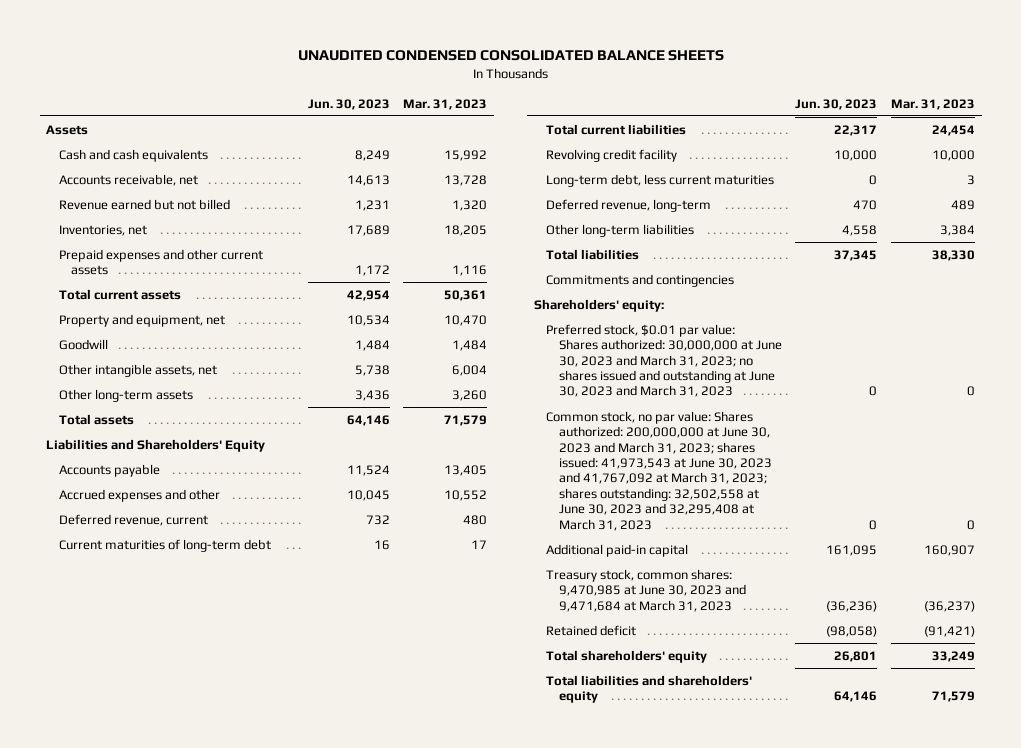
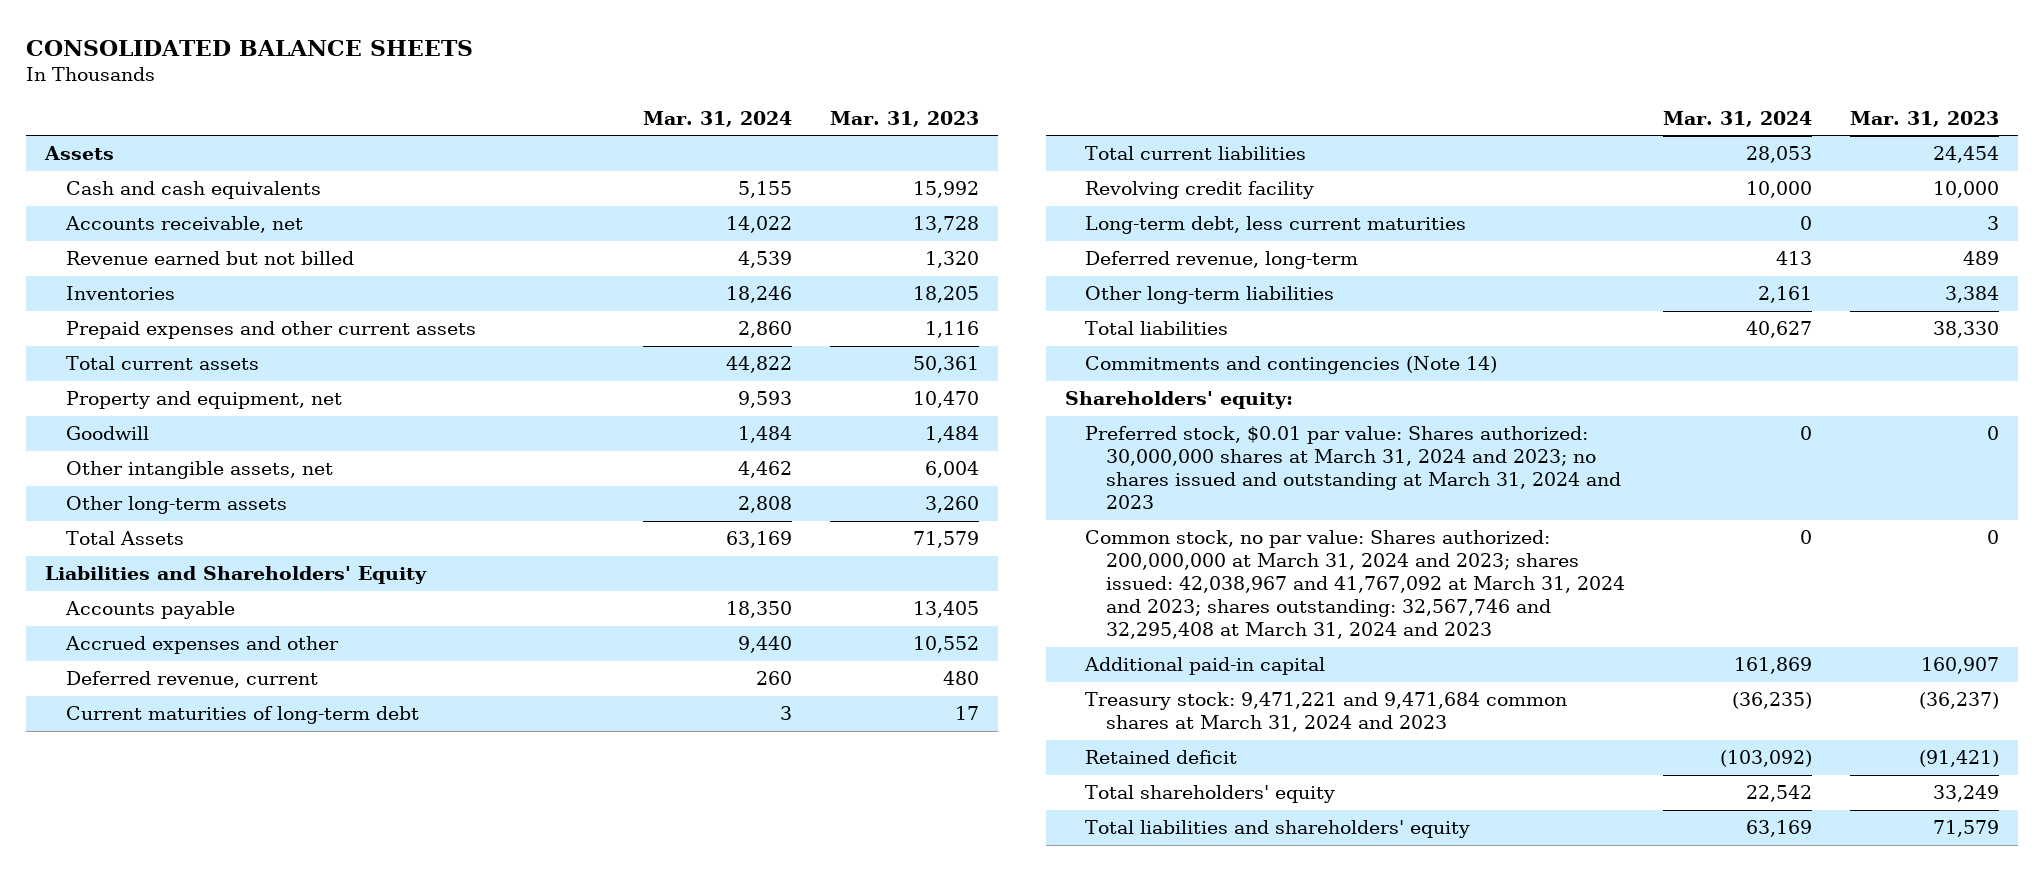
[297,49,724,61] UNAUDITED CONDENSED CONSOLIDATED BALANCE SHEETS -> [26,39,474,56] CONSOLIDATED BALANCE SHEETS
[307,98,390,110] Jun. 30, 2023 -> none
none -> [643,110,793,127] Mar. 31, 2024
[58,224,147,236] Inventories, net -> [65,286,175,301] Inventories
[58,413,134,425] Total assets -> [65,531,184,546] Total Assets
[546,273,735,287] Commitments and contingencies -> [1085,356,1498,375] Commitments and contingencies (Note 14)
[546,323,782,398] Preferred stock, $0.01 par value: Shares authorized: 30,000,000 at June 30, 2023 and March 31, 2023; no shares issued and outstanding at June 30, 2023 and March 31, 2023 -> [1085,426,1621,510] Preferred stock, $0.01 par value: Shares authorized: 30,000,000 shares at March 31, 2024 and 2023; no shares issued and outstanding at March 31, 2024 and 2023
[546,410,772,531] Common stock, no par value: Shares authorized: 200,000,000 at June 30, 2023 and March 31, 2023; shares issued: 41,973,543 at June 30, 2023 and 41,767,092 at March 31, 2023; shares outstanding: 32,502,558 at June 30, 2023 and 32,295,408 at March 31, 2023 -> [1085,530,1625,640] Common stock, no par value: Shares authorized: 200,000,000 at March 31, 2024 and 2023; shares issued: 42,038,967 and 41,767,092 at March 31, 2024 and 2023; shares outstanding: 32,567,746 and 32,295,408 at March 31, 2024 and 2023
[546,568,746,612] Treasury stock, common shares: 9,470,985 at June 30, 2023 and 9,471,684 at March 31, 2023 -> [1085,692,1568,733] Treasury stock: 9,471,221 and 9,471,684 common shares at March 31, 2024 and 2023

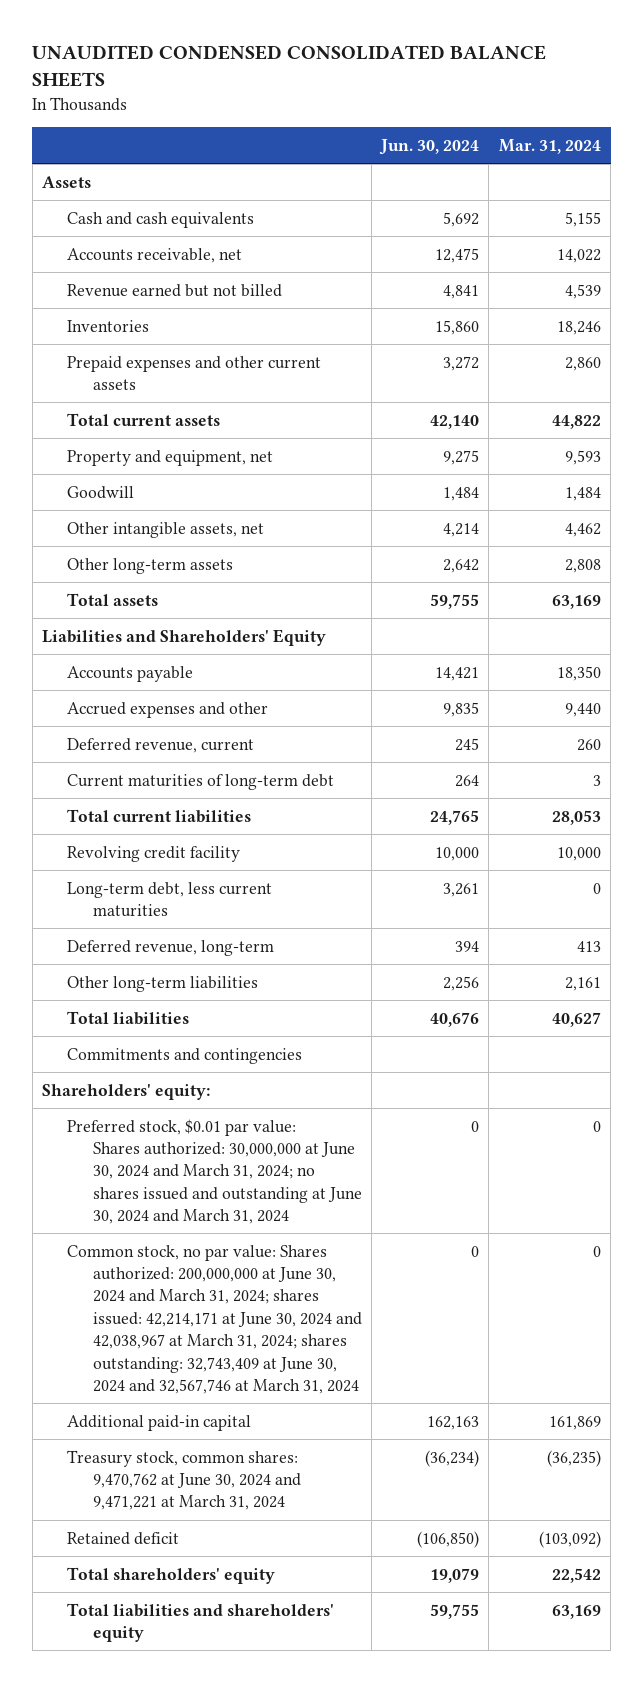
[26,39,474,56] CONSOLIDATED BALANCE SHEETS -> [32,45,547,88] UNAUDITED CONDENSED CONSOLIDATED BALANCE SHEETS
[830,110,980,127] Mar. 31, 2023 -> none
none -> [379,138,480,155] Jun. 30, 2024
[65,531,184,546] Total Assets -> [67,592,159,606] Total assets
[1085,356,1498,375] Commitments and contingencies (Note 14) -> [67,1047,303,1064] Commitments and contingencies
[1085,426,1621,510] Preferred stock, $0.01 par value: Shares authorized: 30,000,000 shares at March 31, 2024 and 2023; no shares issued and outstanding at March 31, 2024 and 2023 -> [67,1118,362,1225] Preferred stock, $0.01 par value: Shares authorized: 30,000,000 at June 30, 2024 and March 31, 2024; no shares issued and outstanding at June 30, 2024 and March 31, 2024
[1085,530,1625,640] Common stock, no par value: Shares authorized: 200,000,000 at March 31, 2024 and 2023; shares issued: 42,038,967 and 41,767,092 at March 31, 2024 and 2023; shares outstanding: 32,567,746 and 32,295,408 at March 31, 2024 and 2023 -> [67,1244,362,1394] Common stock, no par value: Shares authorized: 200,000,000 at June 30, 2024 and March 31, 2024; shares issued: 42,214,171 at June 30, 2024 and 42,038,967 at March 31, 2024; shares outstanding: 32,743,409 at June 30, 2024 and 32,567,746 at March 31, 2024
[1085,692,1568,733] Treasury stock: 9,471,221 and 9,471,684 common shares at March 31, 2024 and 2023 -> [67,1449,301,1511] Treasury stock, common shares: 9,470,762 at June 30, 2024 and 9,471,221 at March 31, 2024

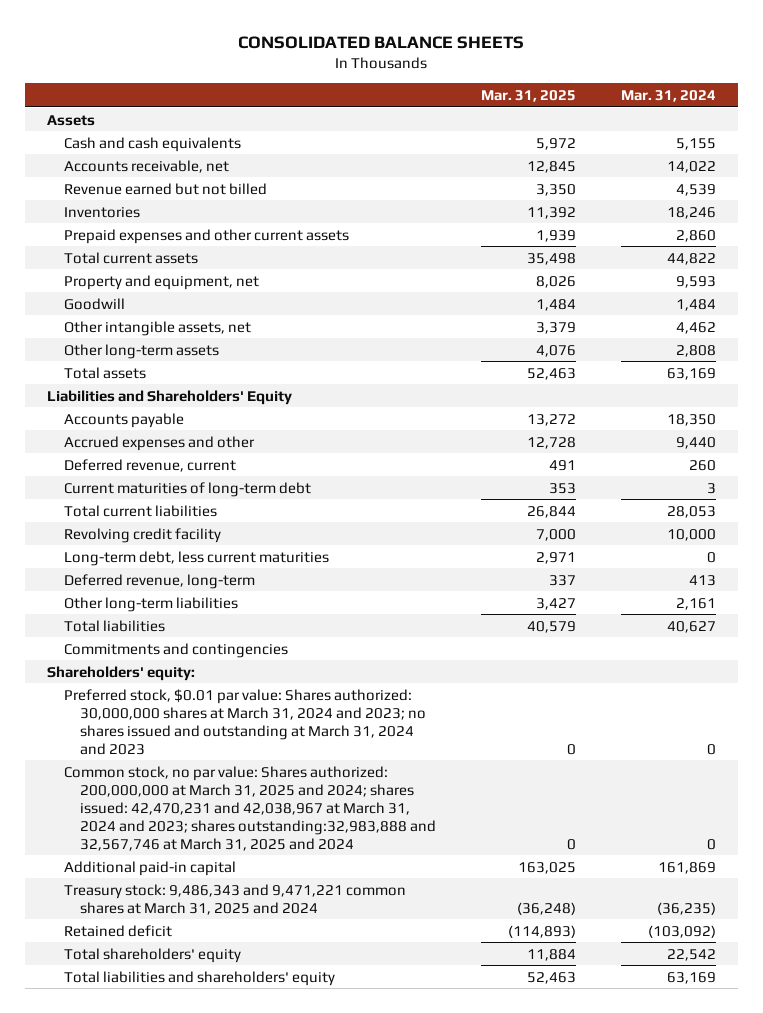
[32,45,547,88] UNAUDITED CONDENSED CONSOLIDATED BALANCE SHEETS -> [238,36,525,50] CONSOLIDATED BALANCE SHEETS
[379,138,480,155] Jun. 30, 2024 -> none
none -> [481,89,577,102] Mar. 31, 2025
[67,1118,362,1225] Preferred stock, $0.01 par value: Shares authorized: 30,000,000 at June 30, 2024 and March 31, 2024; no shares issued and outstanding at June 30, 2024 and March 31, 2024 -> [63,688,427,755] Preferred stock, $0.01 par value: Shares authorized: 30,000,000 shares at March 31, 2024 and 2023; no shares issued and outstanding at March 31, 2024 and 2023
[67,1244,362,1394] Common stock, no par value: Shares authorized: 200,000,000 at June 30, 2024 and March 31, 2024; shares issued: 42,214,171 at June 30, 2024 and 42,038,967 at March 31, 2024; shares outstanding: 32,743,409 at June 30, 2024 and 32,567,746 at March 31, 2024 -> [63,765,437,851] Common stock, no par value: Shares authorized: 200,000,000 at March 31, 2025 and 2024; shares issued: 42,470,231 and 42,038,967 at March 31, 2024 and 2023; shares outstanding:32,983,888 and 32,567,746 at March 31, 2025 and 2024
[67,1449,301,1511] Treasury stock, common shares: 9,470,762 at June 30, 2024 and 9,471,221 at March 31, 2024 -> [63,883,406,915] Treasury stock: 9,486,343 and 9,471,221 common shares at March 31, 2025 and 2024

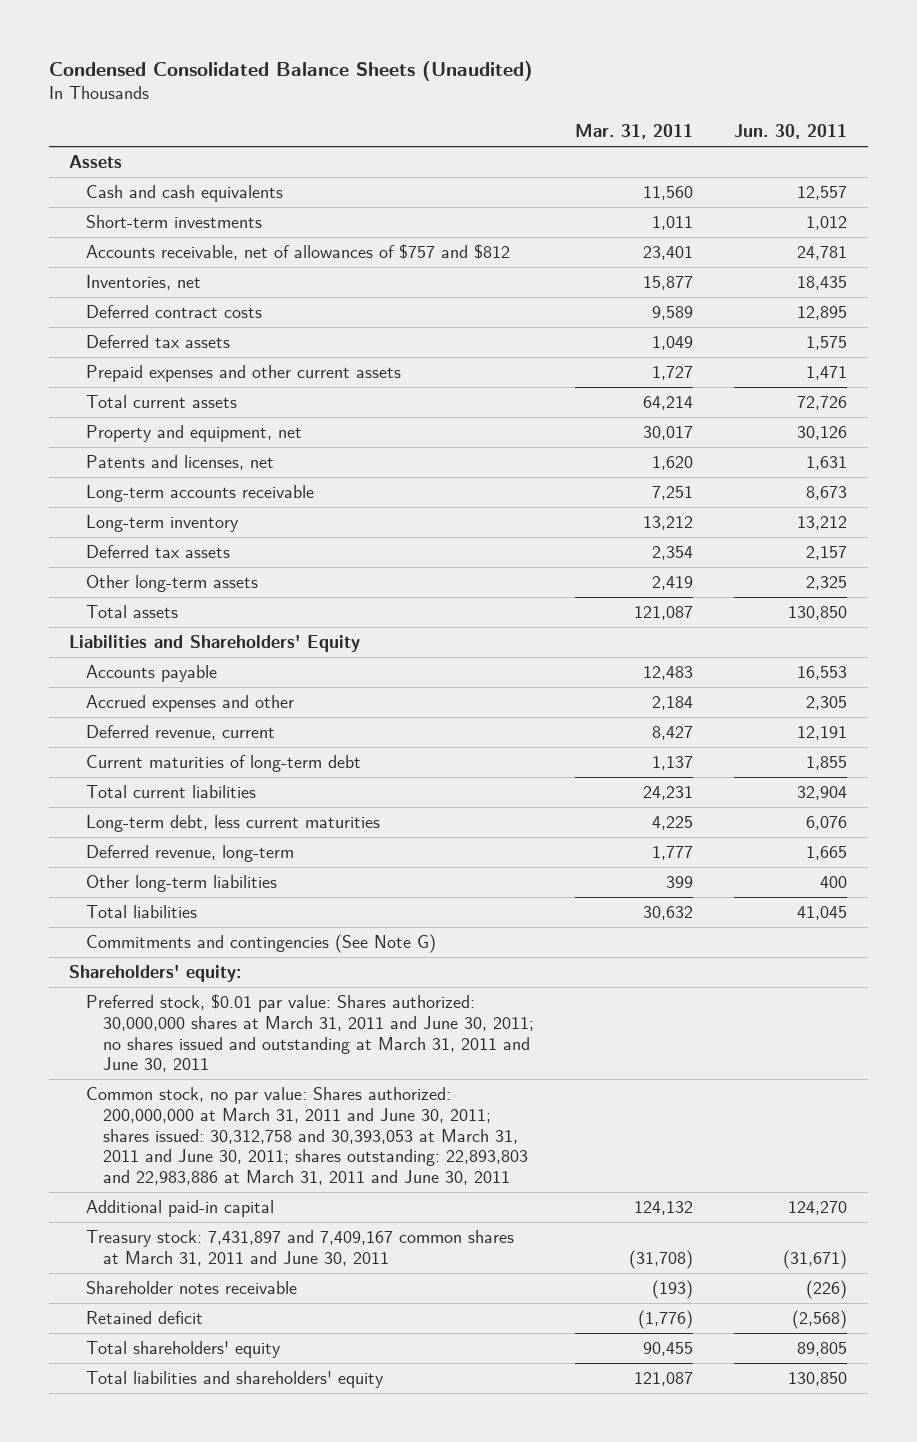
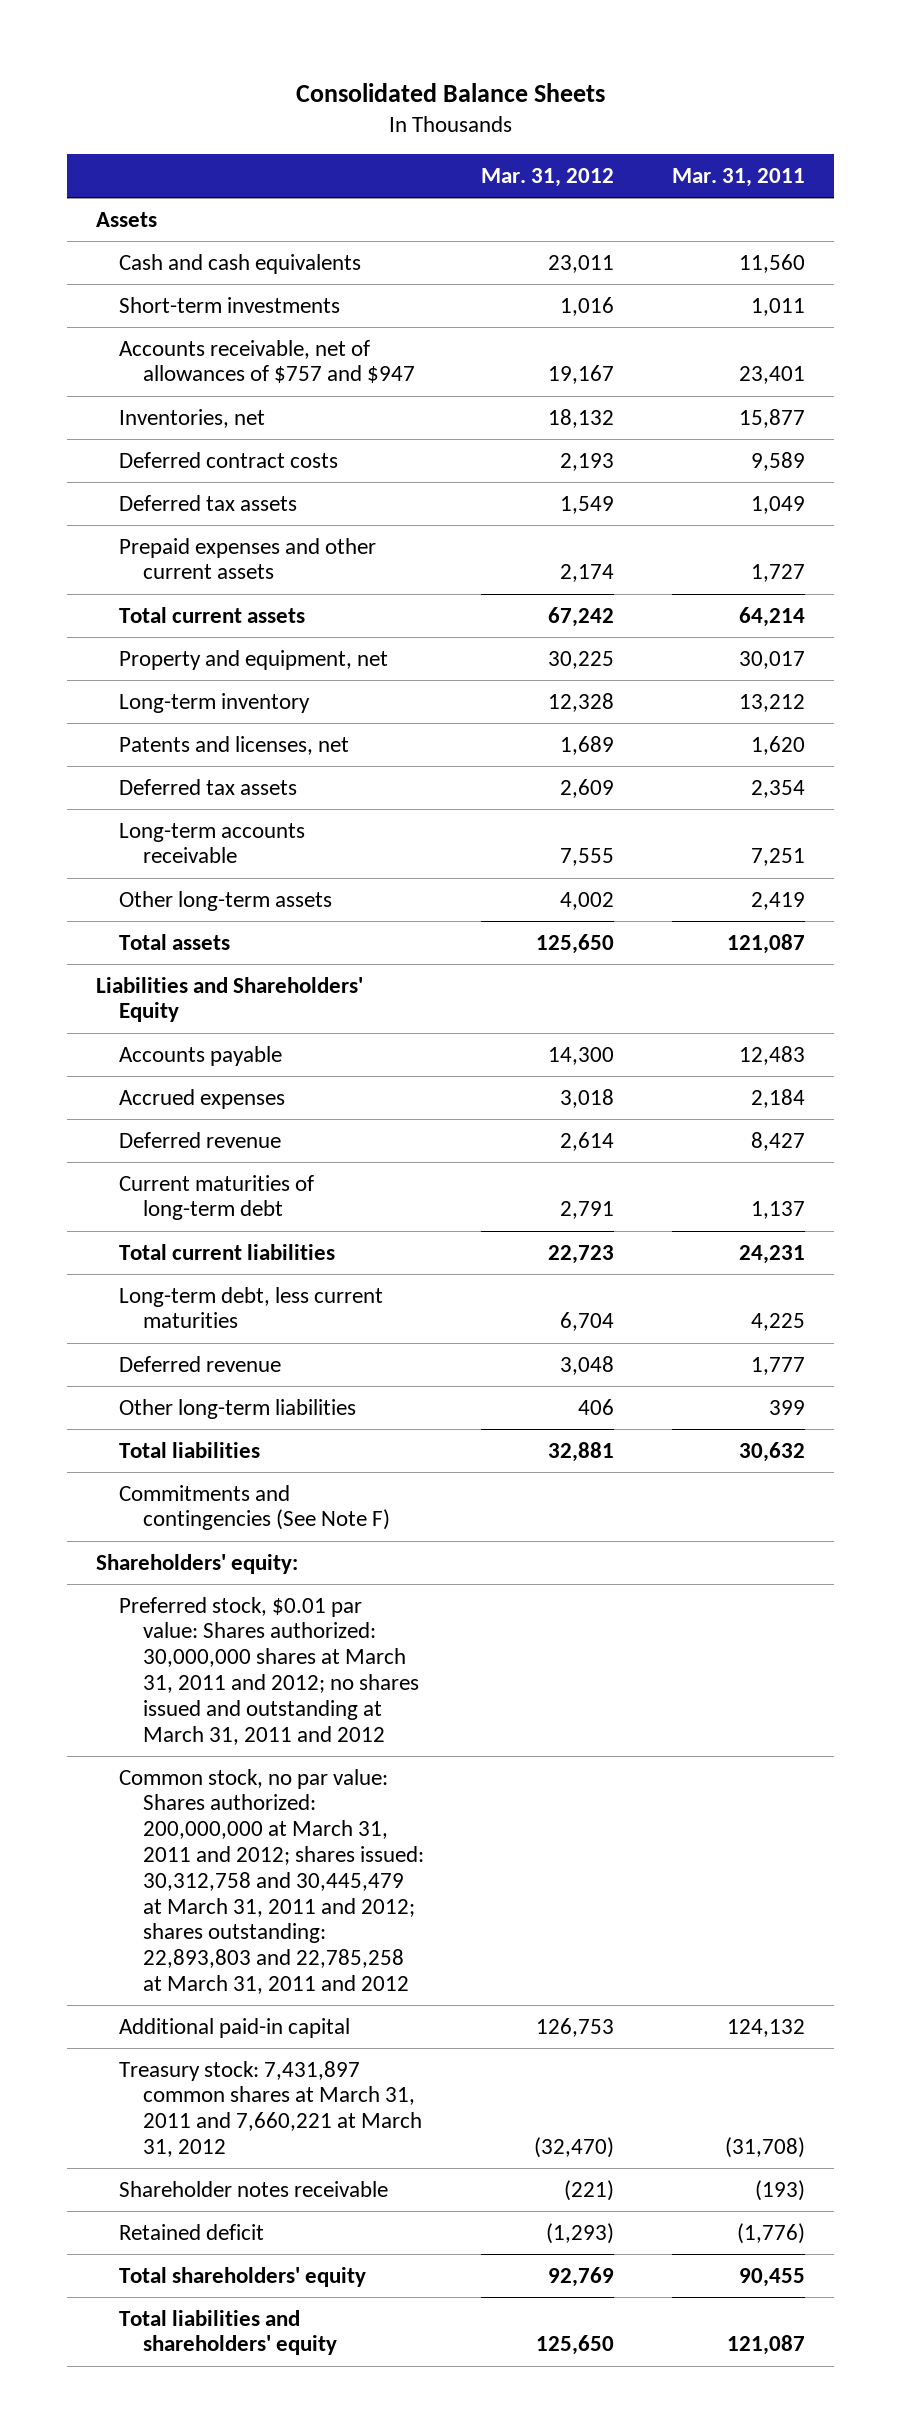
[48,60,533,81] Condensed Consolidated Balance Sheets (Unaudited) -> [295,83,605,103] Consolidated Balance Sheets
[734,124,848,140] Jun. 30, 2011 -> none
none -> [481,167,615,187] Mar. 31, 2012
[86,244,511,261] Accounts receivable, net of allowances of $757 and $812 -> [119,339,415,384] Accounts receivable, net of allowances of $757 and $947
[86,455,275,471] Patents and licenses, net -> [119,735,350,755] Patents and licenses, net
[86,485,315,503] Long-term accounts receivable -> [119,822,306,864] Long-term accounts receivable
[86,695,295,713] Accrued expenses and other -> [119,1088,286,1109] Accrued expenses
[86,725,276,741] Deferred revenue, current -> [119,1131,282,1148] Deferred revenue
[86,845,295,863] Deferred revenue, long-term -> [119,1355,282,1372] Deferred revenue
[86,934,437,954] Commitments and contingencies (See Note G) -> [119,1484,390,1531] Commitments and contingencies (See Note F)
[86,994,535,1073] Preferred stock, $0.01 par value: Shares authorized: 30,000,000 shares at March 31, 2011 and June 30, 2011; no shares issued and outstanding at March 31, 2011 and June 30, 2011 -> [119,1596,419,1745] Preferred stock, $0.01 par value: Shares authorized: 30,000,000 shares at March 31, 2011 and 2012; no shares issued and outstanding at March 31, 2011 and 2012
[86,1087,529,1186] Common stock, no par value: Shares authorized: 200,000,000 at March 31, 2011 and June 30, 2011; shares issued: 30,312,758 and 30,393,053 at March 31, 2011 and June 30, 2011; shares outstanding: 22,893,803 and 22,983,886 at March 31, 2011 and June 30, 2011 -> [119,1768,424,1994] Common stock, no par value: Shares authorized: 200,000,000 at March 31, 2011 and 2012; shares issued: 30,312,758 and 30,445,479 at March 31, 2011 and 2012; shares outstanding: 22,893,803 and 22,785,258 at March 31, 2011 and 2012
[86,1230,515,1266] Treasury stock: 7,431,897 and 7,409,167 common shares at March 31, 2011 and June 30, 2011 -> [119,2060,422,2158] Treasury stock: 7,431,897 common shares at March 31, 2011 and 7,660,221 at March 31, 2012

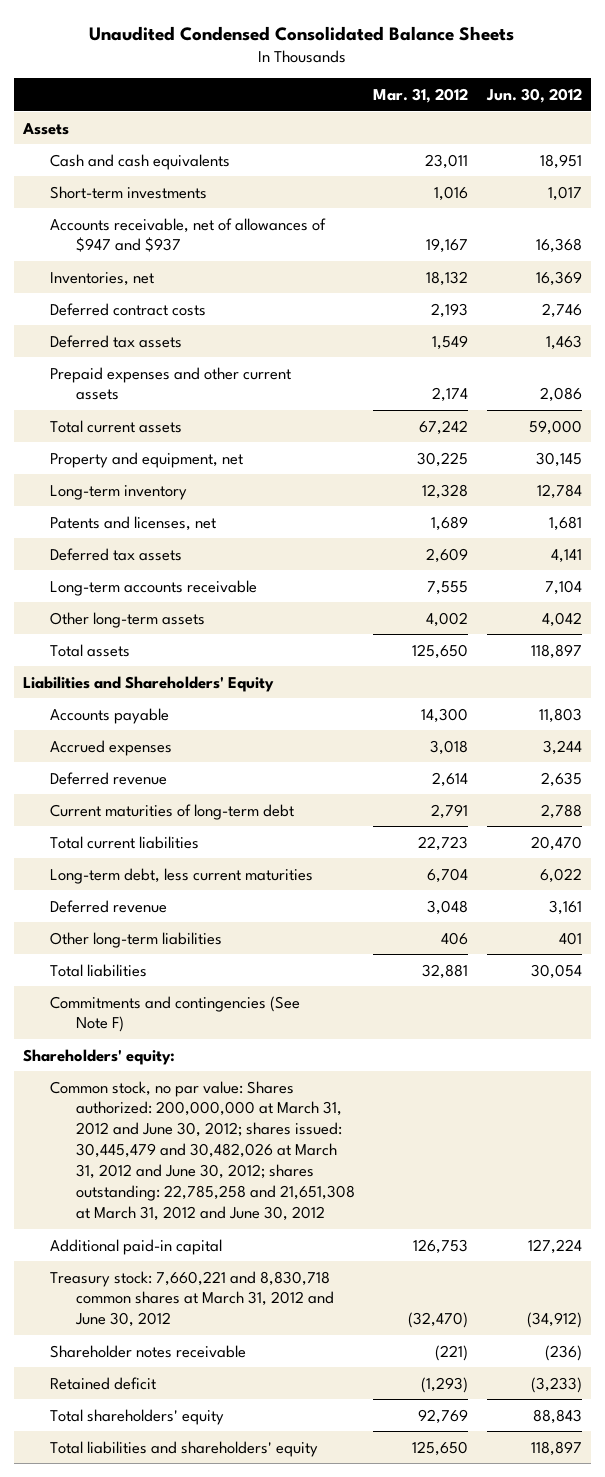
[295,83,605,103] Consolidated Balance Sheets -> [89,25,515,41] Unaudited Condensed Consolidated Balance Sheets
[671,167,805,187] Mar. 31, 2011 -> none
none -> [485,88,582,104] Jun. 30, 2012
[119,339,415,384] Accounts receivable, net of allowances of $757 and $947 -> [49,217,326,253] Accounts receivable, net of allowances of $947 and $937
[119,1596,419,1745] Preferred stock, $0.01 par value: Shares authorized: 30,000,000 shares at March 31, 2011 and 2012; no shares issued and outstanding at March 31, 2011 and 2012 -> none
[119,1768,424,1994] Common stock, no par value: Shares authorized: 200,000,000 at March 31, 2011 and 2012; shares issued: 30,312,758 and 30,445,479 at March 31, 2011 and 2012; shares outstanding: 22,893,803 and 22,785,258 at March 31, 2011 and 2012 -> [49,1080,355,1221] Common stock, no par value: Shares authorized: 200,000,000 at March 31, 2012 and June 30, 2012; shares issued: 30,445,479 and 30,482,026 at March 31, 2012 and June 30, 2012; shares outstanding: 22,785,258 and 21,651,308 at March 31, 2012 and June 30, 2012
[119,2060,422,2158] Treasury stock: 7,431,897 common shares at March 31, 2011 and 7,660,221 at March 31, 2012 -> [49,1270,334,1328] Treasury stock: 7,660,221 and 8,830,718 common shares at March 31, 2012 and June 30, 2012

